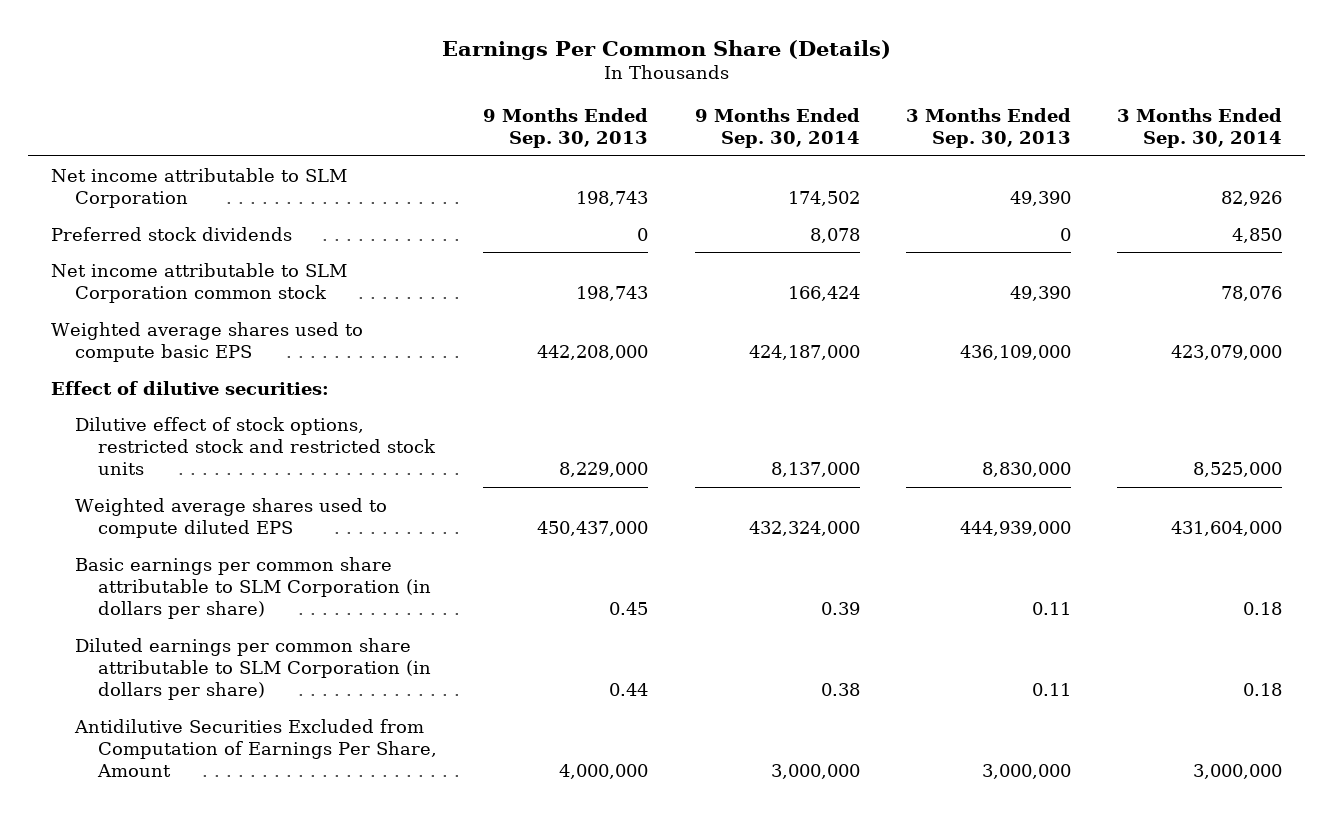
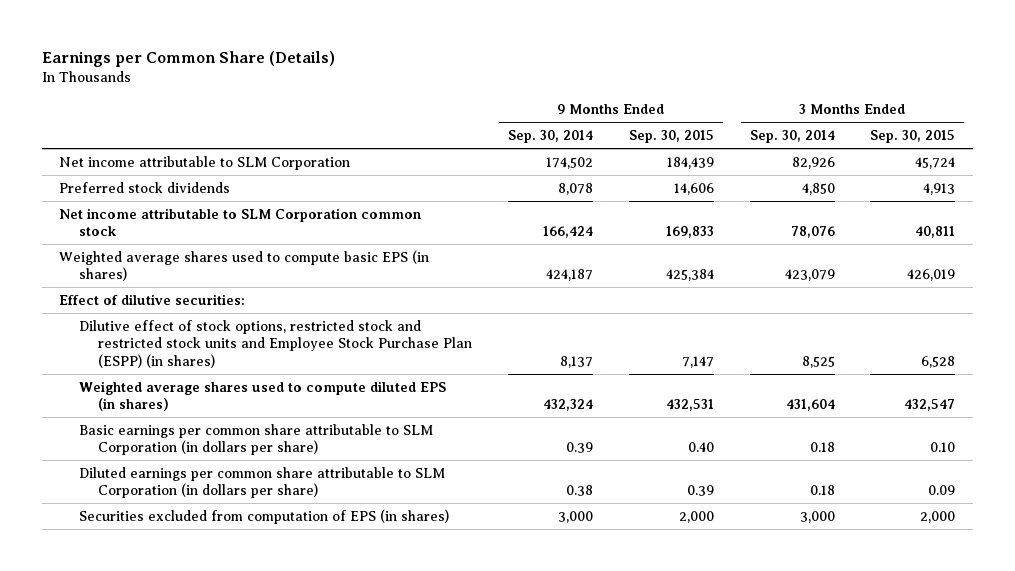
[441,39,891,60] Earnings Per Common Share (Details) -> [41,51,335,68] Earnings per Common Share (Details)
[483,107,649,148] 9 Months Ended Sep. 30, 2013 -> none
[906,107,1072,148] 3 Months Ended Sep. 30, 2013 -> none
none -> [628,130,714,144] Sep. 30, 2015
none -> [870,130,956,144] Sep. 30, 2015
[51,321,364,362] Weighted average shares used to compute basic EPS -> [59,249,430,282] Weighted average shares used to compute basic EPS (in shares)
[748,344,860,360] 424,187,000 -> [546,269,594,282] 424,187
[1171,344,1283,360] 423,079,000 -> [784,269,835,282] 423,079
[74,416,437,476] Dilutive effect of stock options, restricted stock and restricted stock units -> [78,319,473,368] Dilutive effect of stock options, restricted stock and restricted stock units and Employee Stock Purchase Plan (ESPP) (in shares)
[770,462,860,478] 8,137,000 -> [560,355,594,368] 8,137
[1193,462,1283,478] 8,525,000 -> [801,355,835,368] 8,525
[74,497,387,538] Weighted average shares used to compute diluted EPS -> [78,380,446,412] Weighted average shares used to compute diluted EPS (in shares)
[748,520,860,536] 432,324,000 -> [543,399,594,412] 432,324
[1171,520,1283,536] 431,604,000 -> [785,399,835,412] 431,604
[73,718,438,778] Antidilutive Securities Excluded from Computation of Earnings Per Share, Amount -> [78,508,449,524] Securities excluded from computation of EPS (in shares)
[770,764,860,780] 3,000,000 -> [558,510,594,523] 3,000
[1193,764,1283,780] 3,000,000 -> [799,510,835,523] 3,000

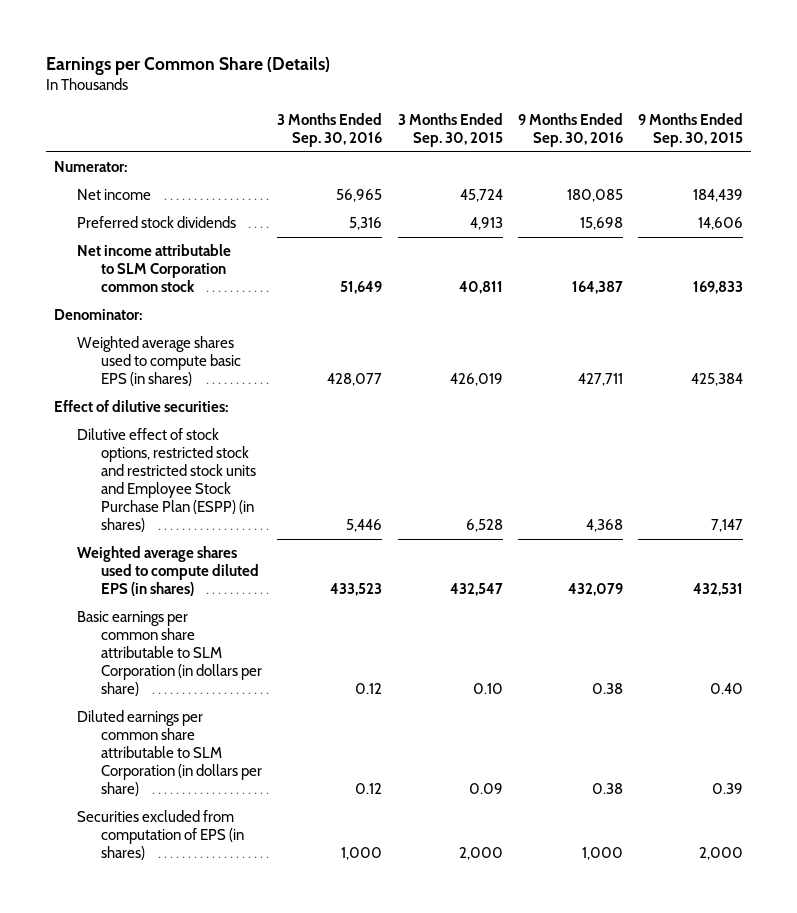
[508,130,594,144] Sep. 30, 2014 -> none
[749,130,835,144] Sep. 30, 2014 -> none
none -> [277,112,383,147] 3 Months Ended Sep. 30, 2016
none -> [517,112,623,147] 9 Months Ended Sep. 30, 2016
none -> [53,161,127,173] Numerator:
[59,155,351,170] Net income attributable to SLM Corporation -> [77,189,152,201] Net income
none -> [53,309,142,321] Denominator:

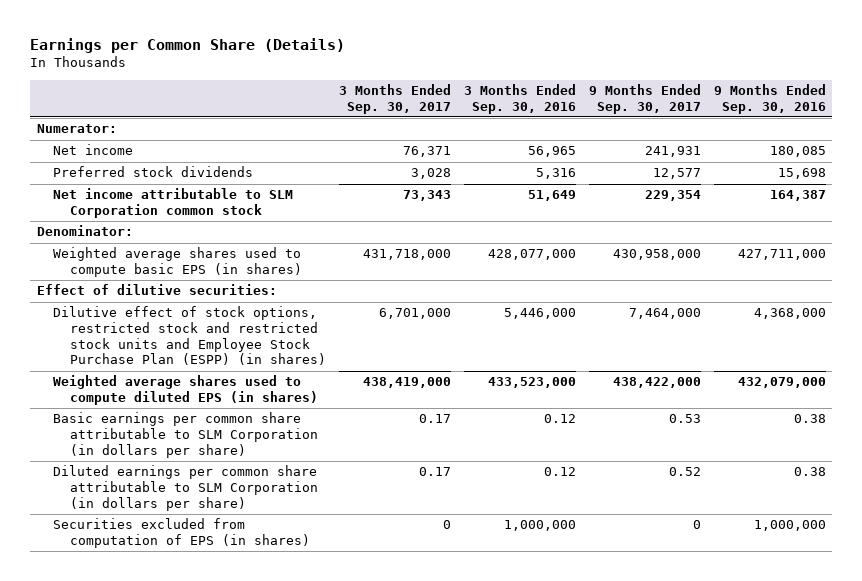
[397,112,503,147] 3 Months Ended Sep. 30, 2015 -> none
[638,112,744,147] 9 Months Ended Sep. 30, 2015 -> none
none -> [338,83,451,114] 3 Months Ended Sep. 30, 2017
none -> [588,83,701,114] 9 Months Ended Sep. 30, 2017
[327,373,383,387] 428,077 -> [487,249,576,261] 428,077,000
[577,373,623,387] 427,711 -> [737,249,826,261] 427,711,000
[346,518,383,532] 5,446 -> [503,308,576,320] 5,446,000
[585,518,623,532] 4,368 -> [753,308,826,320] 4,368,000
[330,583,383,597] 433,523 -> [487,377,576,389] 433,523,000
[567,583,623,597] 432,079 -> [737,377,826,389] 432,079,000
[341,847,383,861] 1,000 -> [503,520,576,532] 1,000,000
[581,847,623,861] 1,000 -> [753,520,826,532] 1,000,000

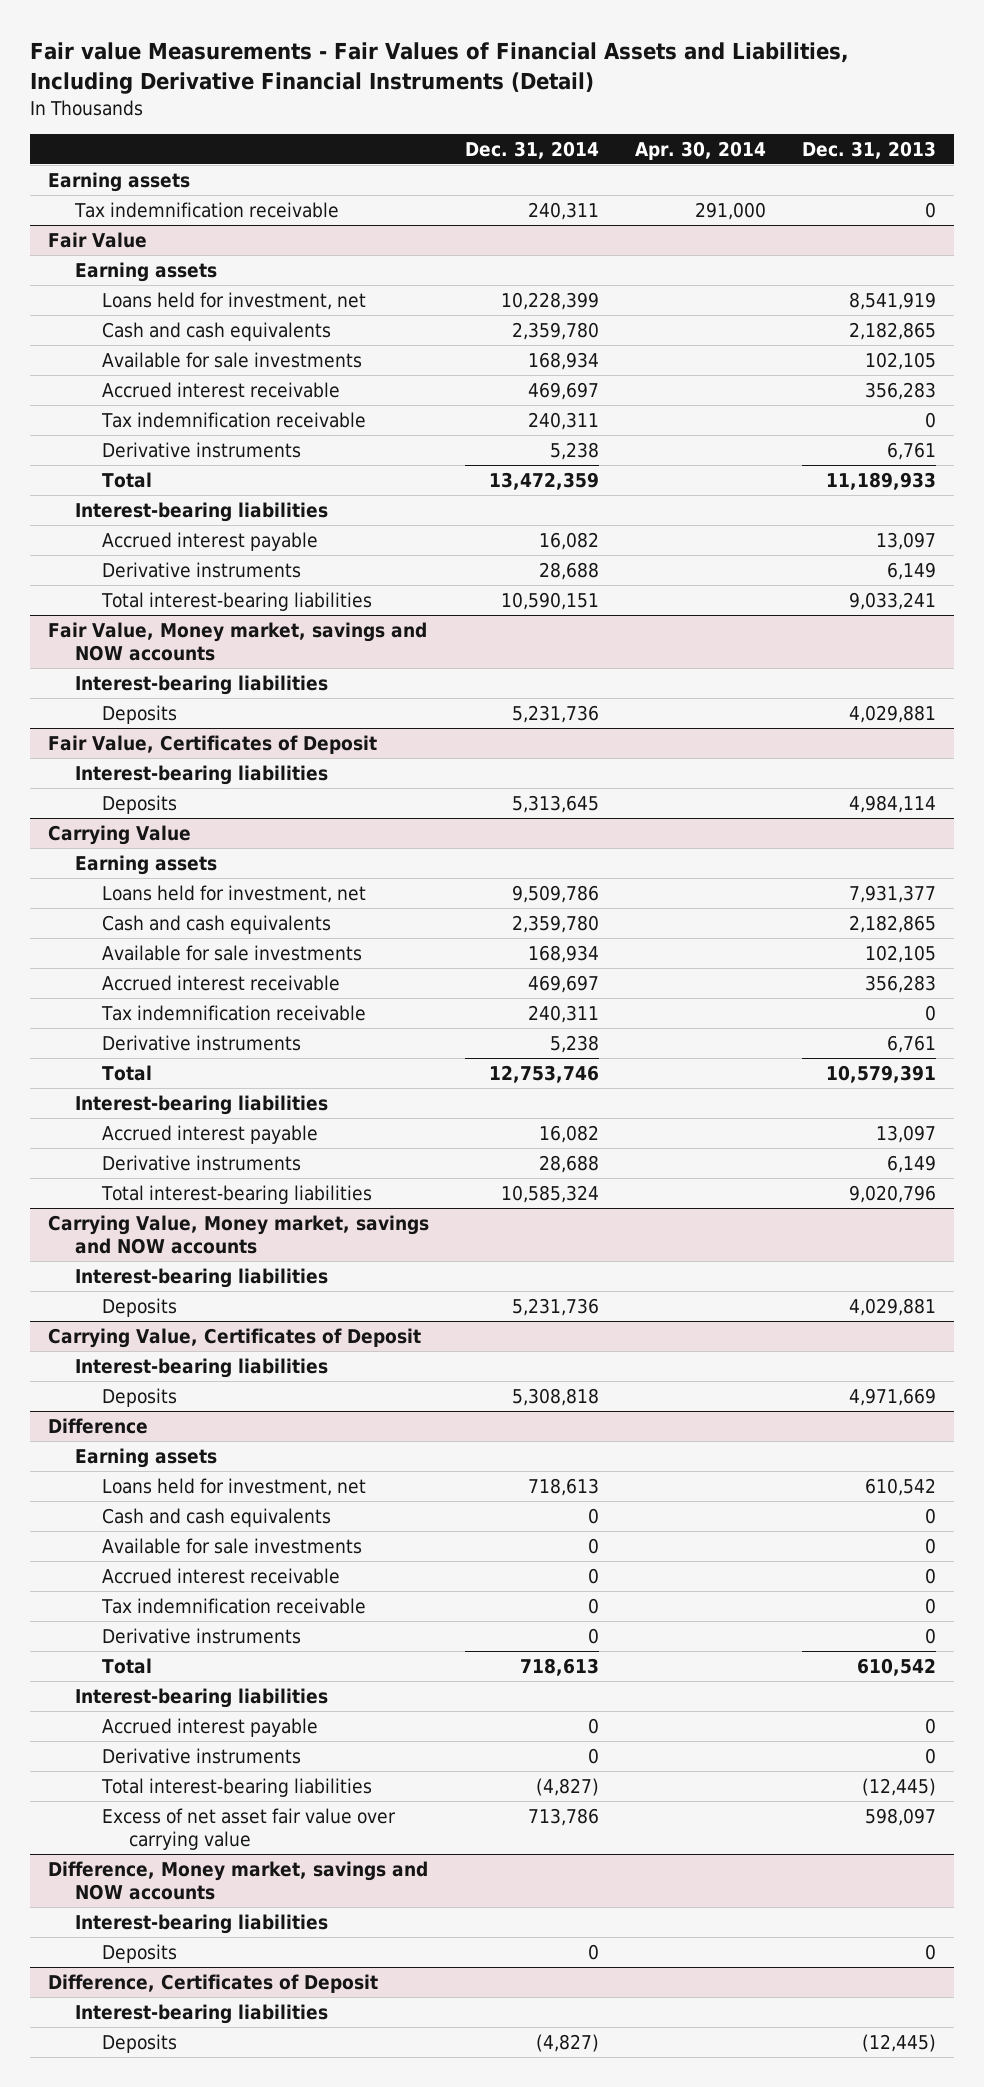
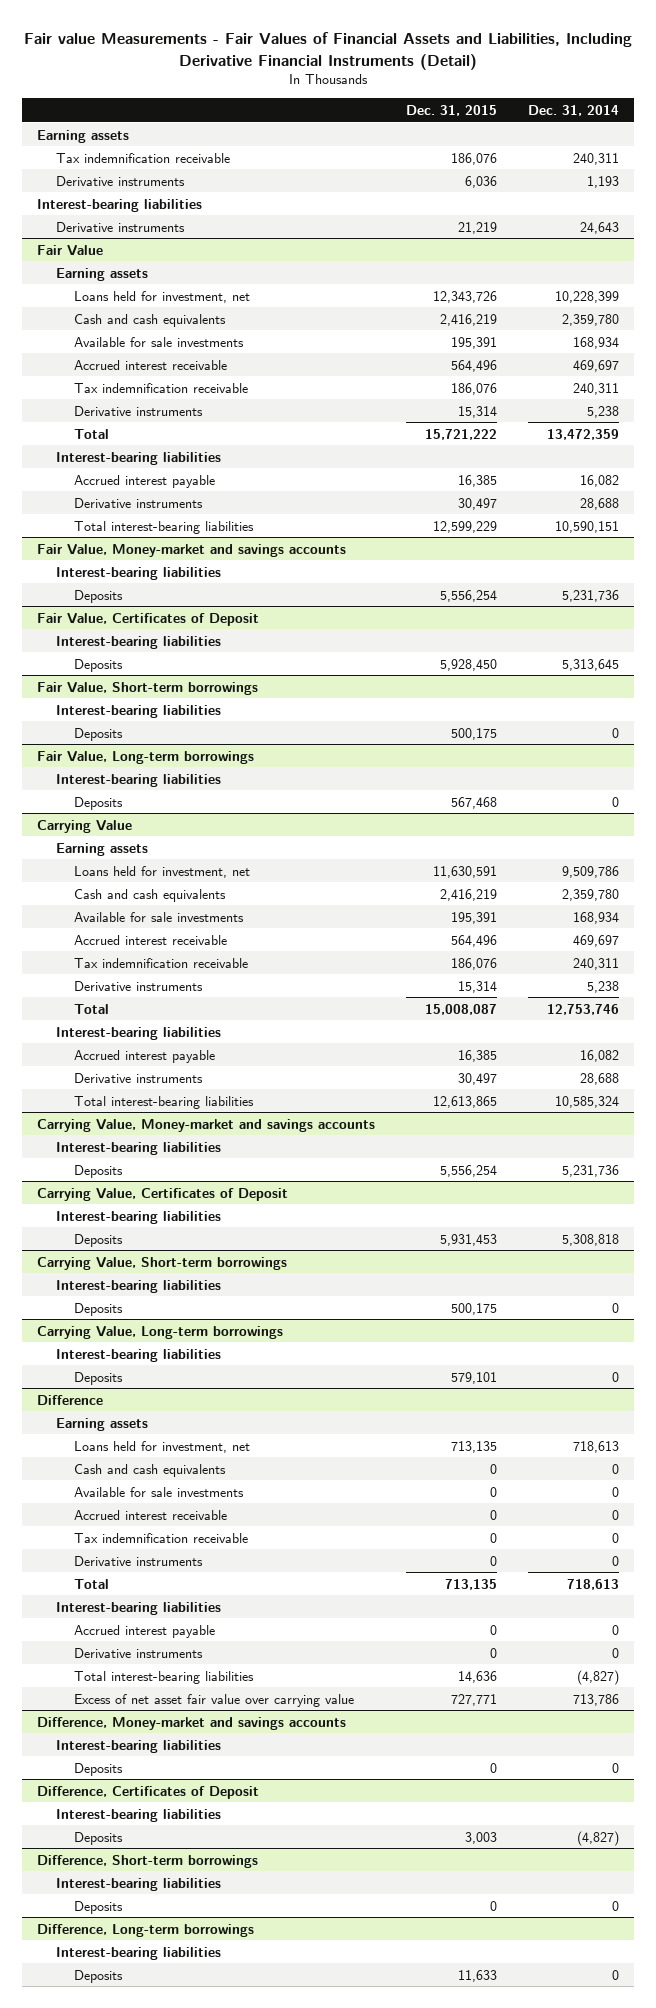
[634,141,766,161] Apr. 30, 2014 -> none
[801,141,936,160] Dec. 31, 2013 -> none
none -> [406,105,498,117] Dec. 31, 2015
none -> [55,175,185,186] Derivative instruments
none -> [37,198,203,212] Interest-bearing liabilities
none -> [55,221,185,232] Derivative instruments
[47,621,427,661] Fair Value, Money market, savings and NOW accounts -> [37,543,347,557] Fair Value, Money-market and savings accounts
none -> [37,681,259,695] Fair Value, Short-term borrowings
none -> [55,704,221,718] Interest-bearing liabilities
none -> [74,727,124,741] Deposits
none -> [37,750,255,764] Fair Value, Long-term borrowings
none -> [55,773,221,787] Interest-bearing liabilities
none -> [74,796,124,810] Deposits
[47,1214,429,1254] Carrying Value, Money market, savings and NOW accounts -> [37,1118,376,1132] Carrying Value, Money-market and savings accounts
none -> [37,1256,288,1270] Carrying Value, Short-term borrowings
none -> [55,1279,221,1293] Interest-bearing liabilities
none -> [74,1302,124,1316] Deposits
none -> [37,1325,284,1339] Carrying Value, Long-term borrowings
none -> [55,1348,221,1362] Interest-bearing liabilities
none -> [74,1371,124,1385] Deposits
[47,1860,428,1900] Difference, Money market, savings and NOW accounts -> [37,1716,347,1730] Difference, Money-market and savings accounts
none -> [37,1854,259,1868] Difference, Short-term borrowings
none -> [55,1877,221,1891] Interest-bearing liabilities
none -> [74,1900,124,1914] Deposits
none -> [37,1923,255,1937] Difference, Long-term borrowings
none -> [55,1946,221,1960] Interest-bearing liabilities
none -> [74,1969,124,1983] Deposits

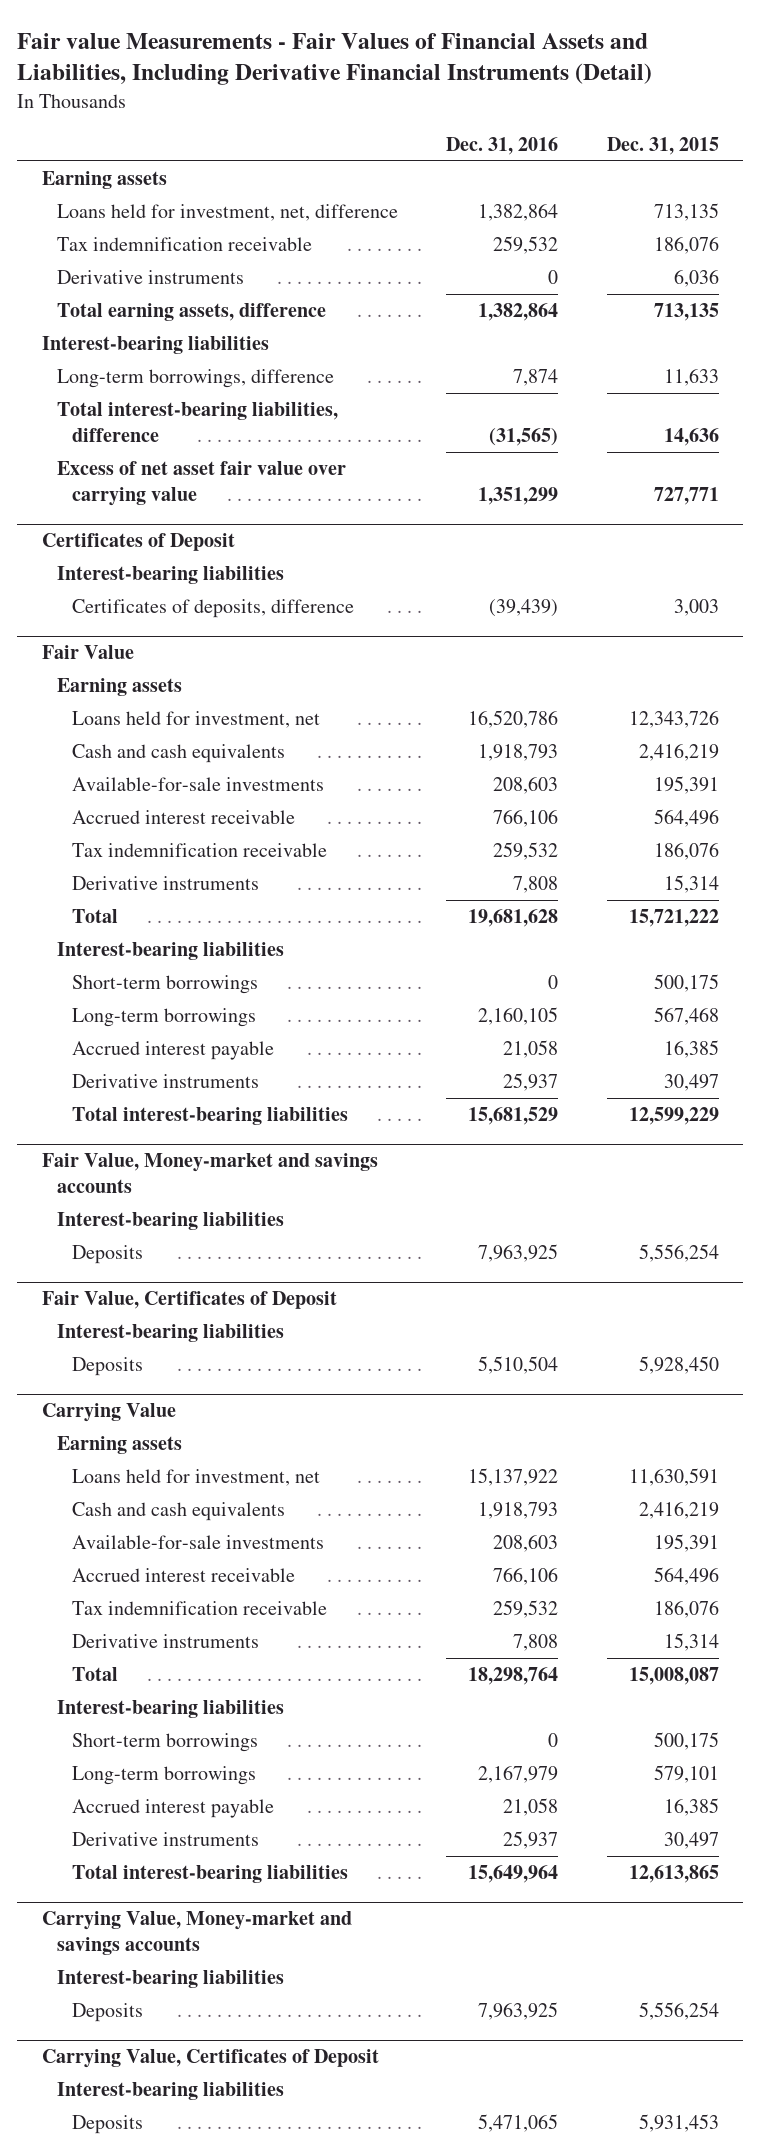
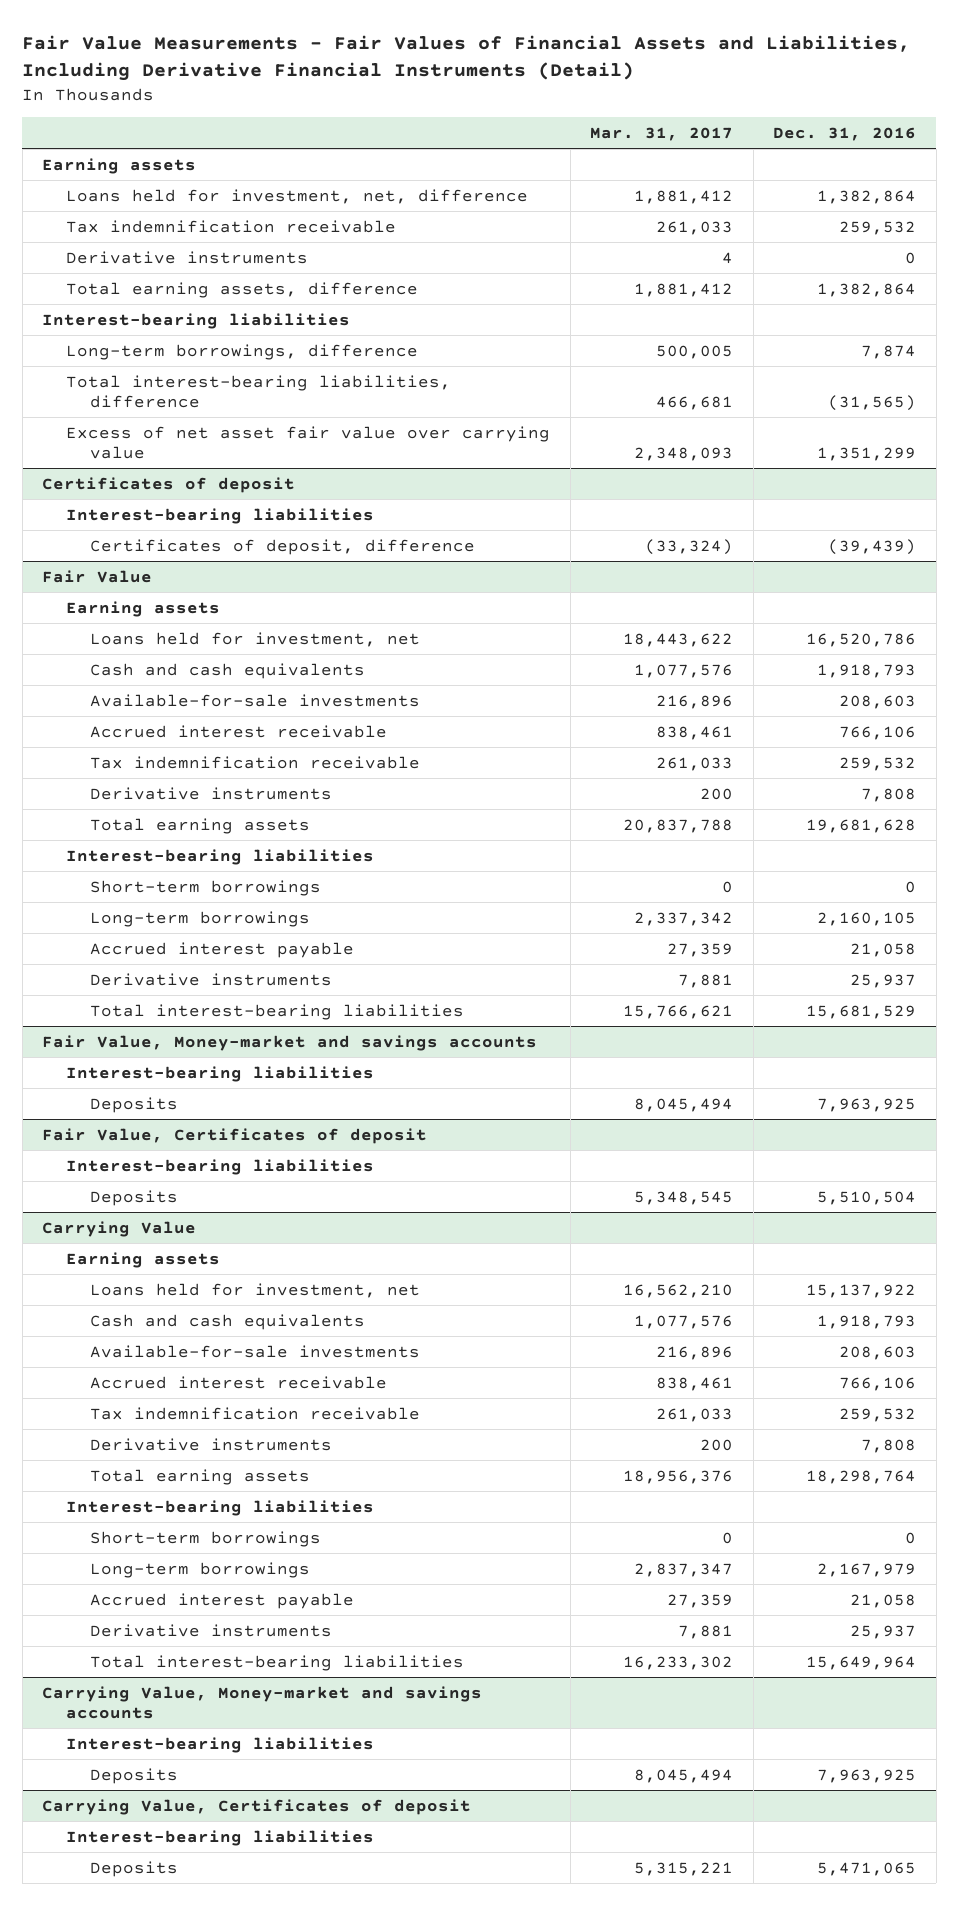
[17,32,653,86] Fair value Measurements - Fair Values of Financial Assets and Liabilities, Including Derivative Financial Instruments (Detail) -> [22,35,911,82] Fair Value Measurements - Fair Values of Financial Assets and Liabilities, Including Derivative Financial Instruments (Detail)
[607,136,720,155] Dec. 31, 2015 -> none
none -> [590,126,734,141] Mar. 31, 2017
[41,533,235,552] Certificates of Deposit -> [42,476,296,493] Certificates of deposit
[71,599,354,619] Certificates of deposits, difference -> [90,538,476,555] Certificates of deposit, difference
[71,909,118,924] Total -> [90,817,311,834] Total earning assets
[41,1291,337,1310] Fair Value, Certificates of Deposit -> [42,1127,428,1144] Fair Value, Certificates of deposit
[71,1667,118,1682] Total -> [90,1468,311,1485] Total earning assets
[41,2049,379,2069] Carrying Value, Certificates of Deposit -> [42,1798,472,1815] Carrying Value, Certificates of deposit

